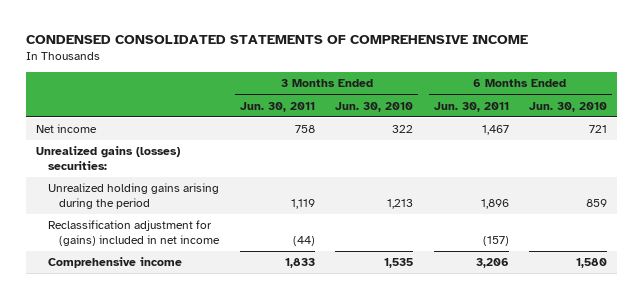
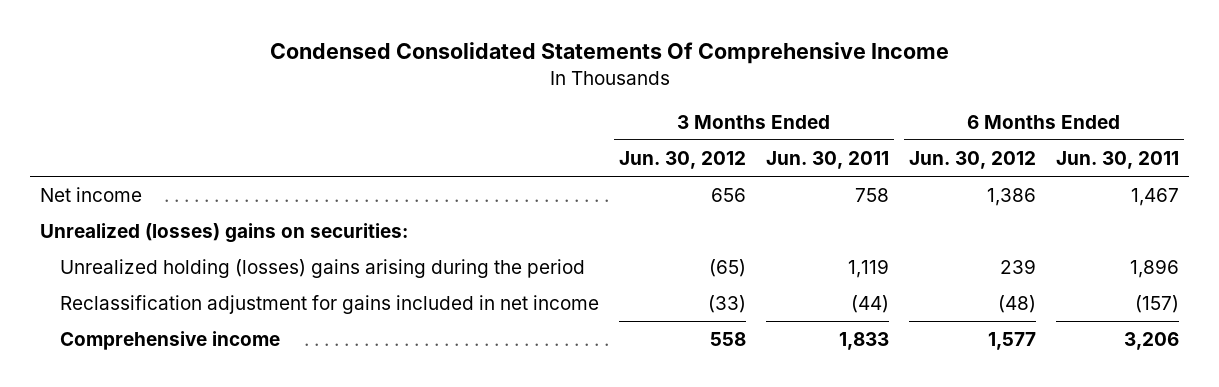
[25,35,528,45] CONDENSED CONSOLIDATED STATEMENTS OF COMPREHENSIVE INCOME -> [269,42,949,65] Condensed Consolidated Statements Of Comprehensive Income
[335,101,414,112] Jun. 30, 2010 -> none
[529,101,608,112] Jun. 30, 2010 -> none
none -> [619,150,747,169] Jun. 30, 2012
none -> [909,150,1037,169] Jun. 30, 2012
[35,146,180,171] Unrealized gains (losses) securities: -> [40,222,409,243] Unrealized (losses) gains on securities:
[47,183,219,210] Unrealized holding gains arising during the period -> [60,258,586,278] Unrealized holding (losses) gains arising during the period
[47,220,221,247] Reclassification adjustment for (gains) included in net income -> [60,294,600,314] Reclassification adjustment for gains included in net income

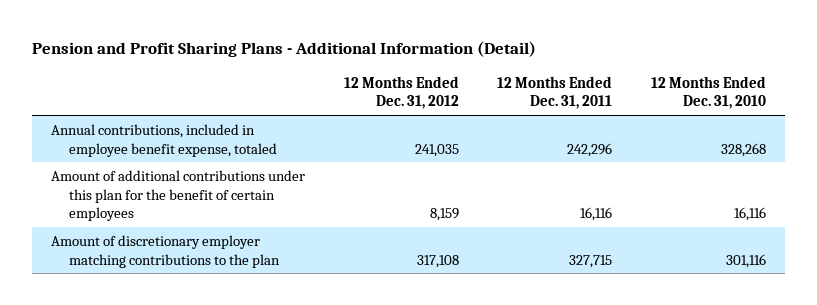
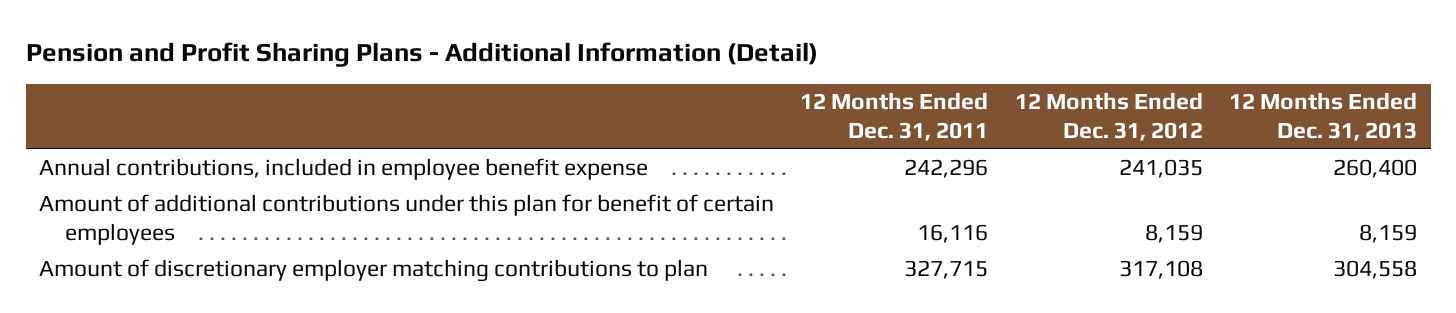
[650,75,766,110] 12 Months Ended Dec. 31, 2010 -> none
none -> [1229,92,1418,142] 12 Months Ended Dec. 31, 2013
[50,123,277,157] Annual contributions, included in employee benefit expense, totaled -> [39,158,649,181] Annual contributions, included in employee benefit expense
[50,169,305,222] Amount of additional contributions under this plan for the benefit of certain employees -> [39,194,775,246] Amount of additional contributions under this plan for benefit of certain employees
[50,234,280,268] Amount of discretionary employer matching contributions to the plan -> [39,259,709,283] Amount of discretionary employer matching contributions to plan

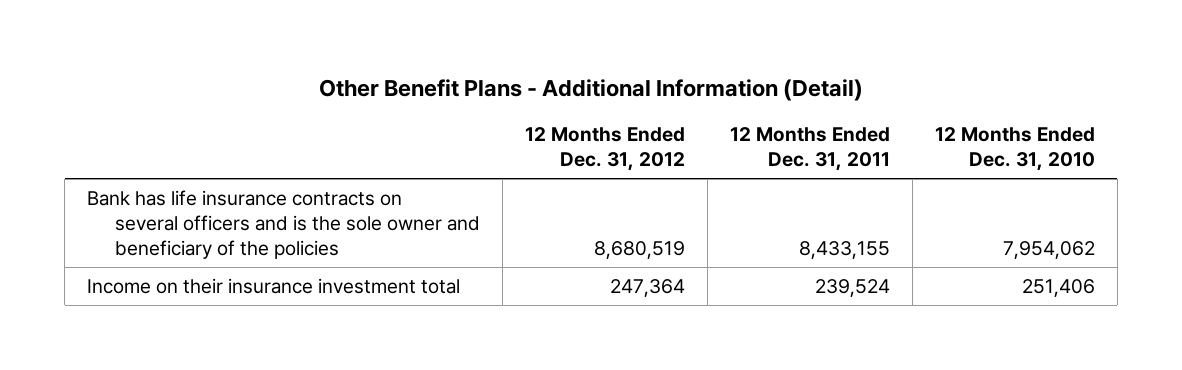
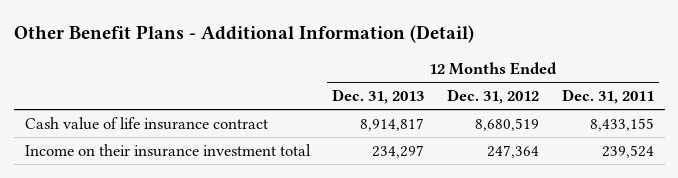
[934,127,1095,172] 12 Months Ended Dec. 31, 2010 -> none
none -> [332,89,425,105] Dec. 31, 2013
[87,189,481,259] Bank has life insurance contracts on several officers and is the sole owner and beneficiary of the policies -> [24,116,268,130] Cash value of life insurance contract

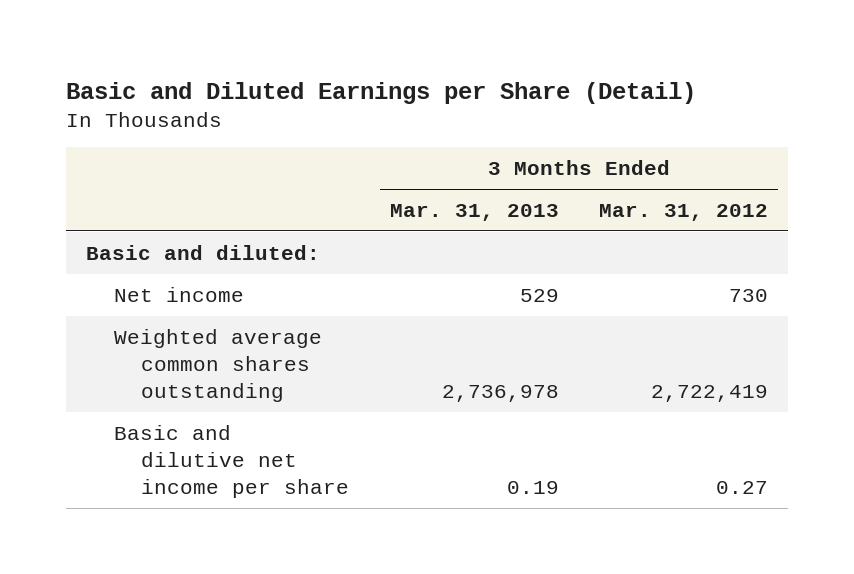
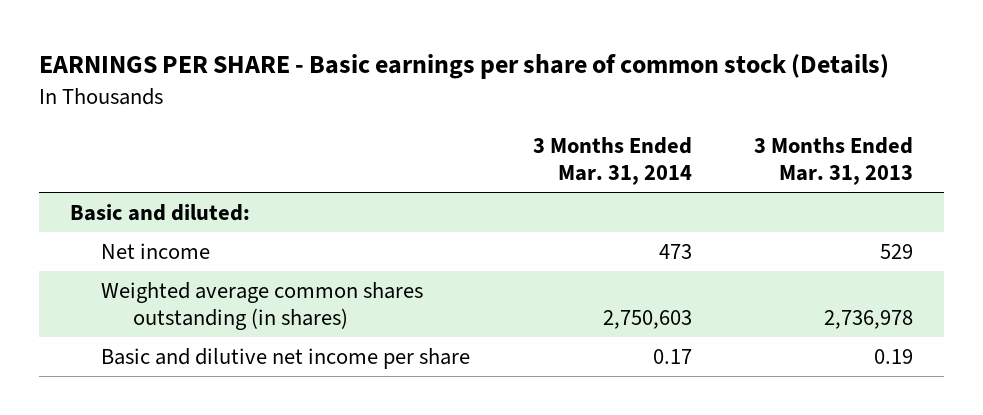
[66,81,697,104] Basic and Diluted Earnings per Share (Detail) -> [38,54,889,80] EARNINGS PER SHARE - Basic earnings per share of common stock (Details)
[598,203,768,221] Mar. 31, 2012 -> none
none -> [532,137,692,186] 3 Months Ended Mar. 31, 2014
[113,328,322,402] Weighted average common shares outstanding -> [101,281,424,330] Weighted average common shares outstanding (in shares)

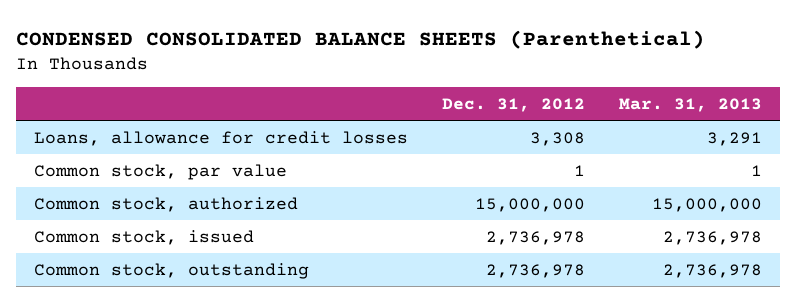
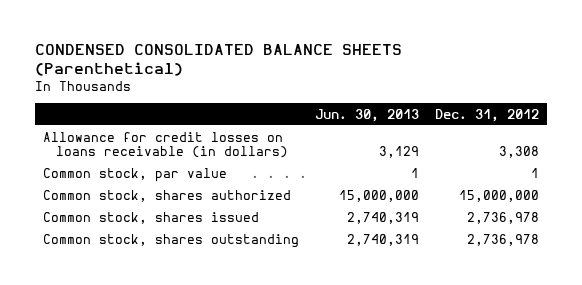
[619,98,763,113] Mar. 31, 2013 -> none
none -> [314,108,419,122] Jun. 30, 2013
[33,130,408,146] Loans, allowance for credit losses -> [43,131,288,159] Allowance for credit losses on loans receivable (in dollars)
[33,196,298,212] Common stock, authorized -> [43,189,292,202] Common stock, shares authorized
[33,229,254,245] Common stock, issued -> [43,211,260,224] Common stock, shares issued
[33,262,309,279] Common stock, outstanding -> [43,233,300,248] Common stock, shares outstanding

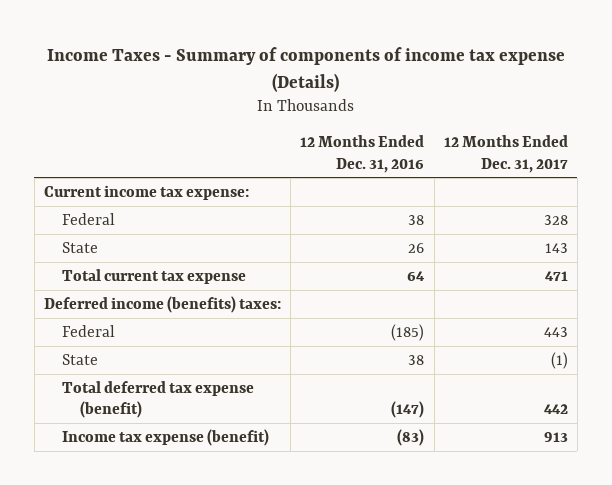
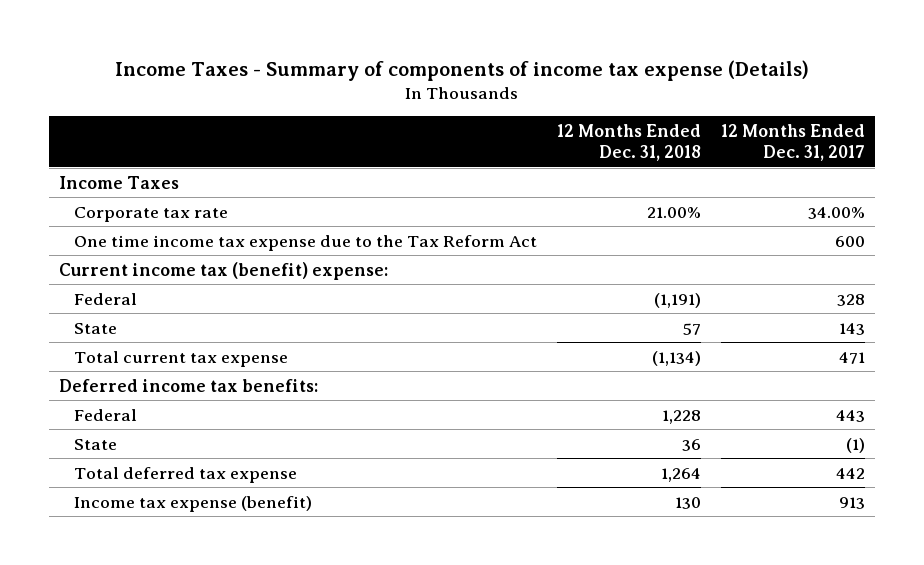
[300,135,425,173] 12 Months Ended Dec. 31, 2016 -> none
none -> [556,124,701,161] 12 Months Ended Dec. 31, 2018
none -> [58,175,179,189] Income Taxes
none -> [73,206,228,222] Corporate tax rate
none -> [73,234,537,251] One time income tax expense due to the Tax Reform Act
[43,184,249,200] Current income tax expense: -> [58,261,388,280] Current income tax (benefit) expense:
[43,295,281,313] Deferred income (benefits) taxes: -> [58,378,318,392] Deferred income tax benefits:
[62,380,255,418] Total deferred tax expense (benefit) -> [73,466,297,483] Total deferred tax expense

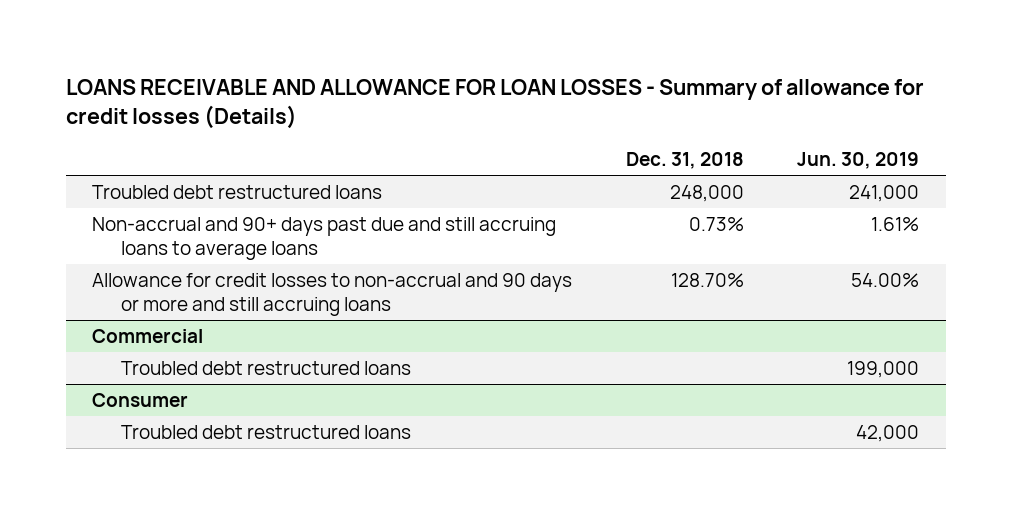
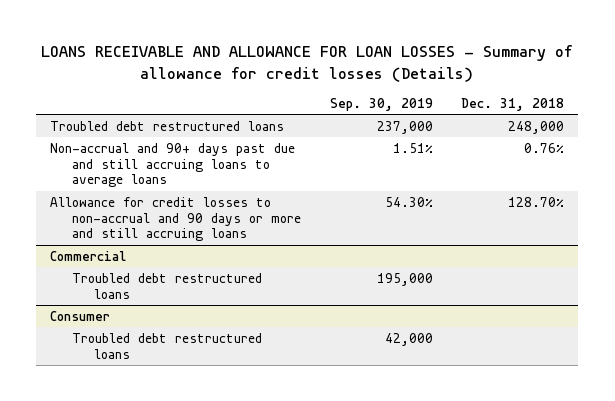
[797,152,920,170] Jun. 30, 2019 -> none
none -> [329,98,433,112] Sep. 30, 2019
[688,216,744,231] 0.73% -> [524,142,565,153] 0.76%

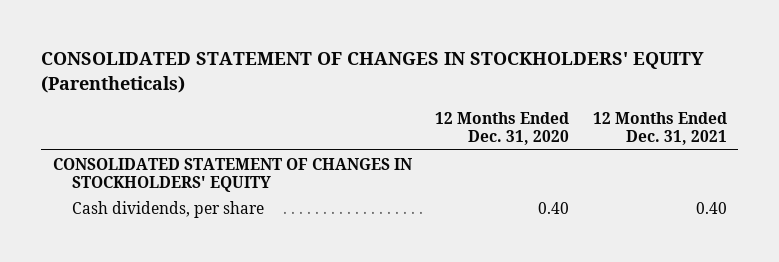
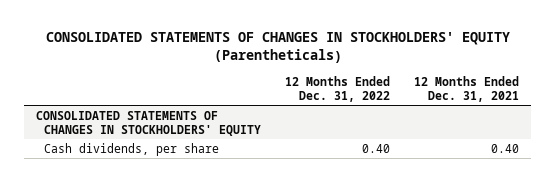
[40,52,704,93] CONSOLIDATED STATEMENT OF CHANGES IN STOCKHOLDERS' EQUITY (Parentheticals) -> [45,32,510,64] CONSOLIDATED STATEMENTS OF CHANGES IN STOCKHOLDERS' EQUITY (Parentheticals)
[435,111,570,146] 12 Months Ended Dec. 31, 2020 -> none
none -> [285,75,391,102] 12 Months Ended Dec. 31, 2022
[52,157,412,193] CONSOLIDATED STATEMENT OF CHANGES IN STOCKHOLDERS' EQUITY -> [35,110,262,137] CONSOLIDATED STATEMENTS OF CHANGES IN STOCKHOLDERS' EQUITY

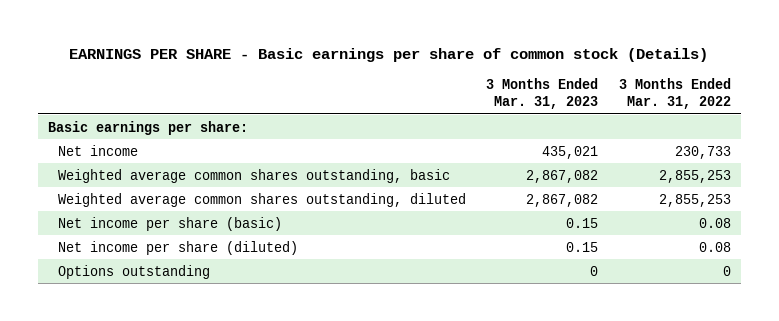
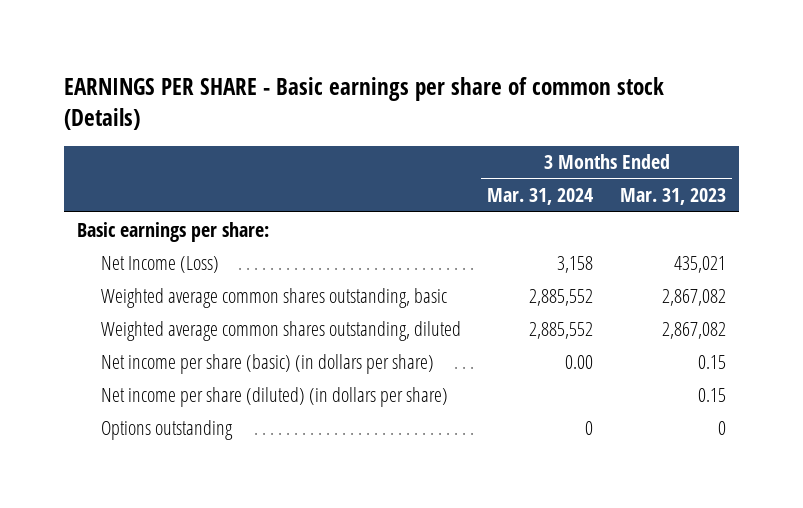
[618,78,731,109] 3 Months Ended Mar. 31, 2022 -> none
none -> [487,188,594,206] Mar. 31, 2024
[58,144,139,156] Net income -> [101,255,220,273] Net Income (Loss)
[58,216,283,231] Net income per share (basic) -> [101,353,435,374] Net income per share (basic) (in dollars per share)
[58,240,299,255] Net income per share (diluted) -> [101,386,449,407] Net income per share (diluted) (in dollars per share)

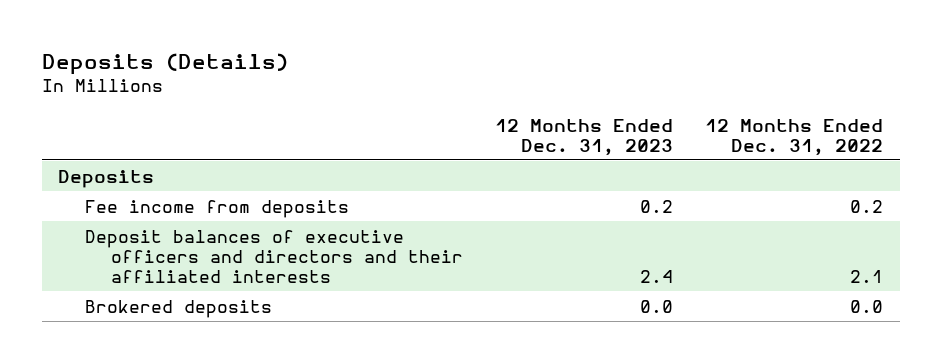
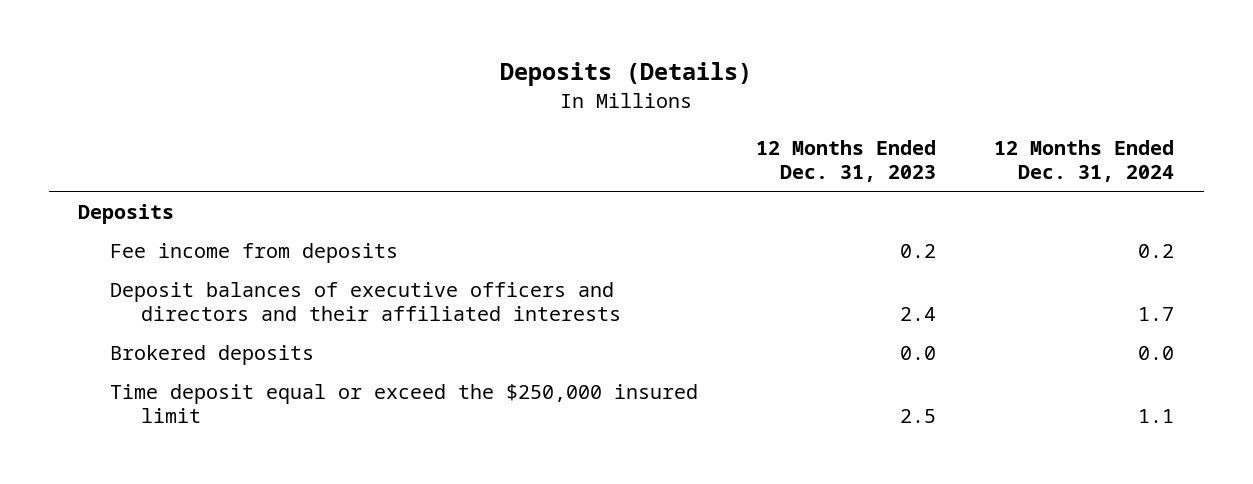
[705,118,884,156] 12 Months Ended Dec. 31, 2022 -> none
none -> [994,139,1175,183] 12 Months Ended Dec. 31, 2024
none -> [109,383,698,424] Time deposit equal or exceed the $250,000 insured limit

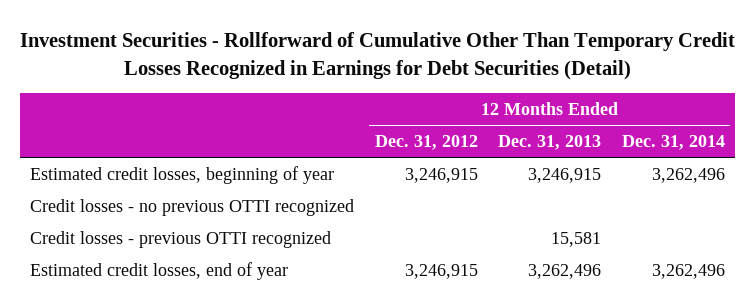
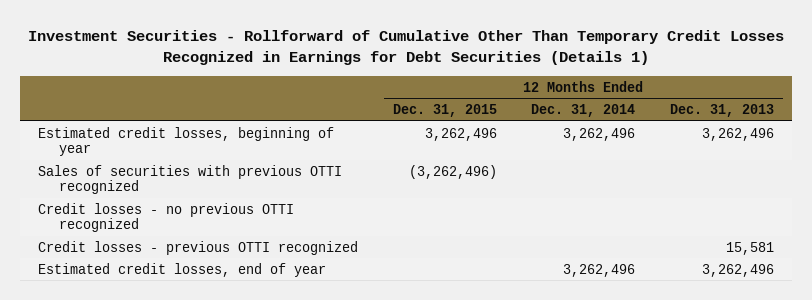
[19,32,735,80] Investment Securities - Rollforward of Cumulative Other Than Temporary Credit Losses Recognized in Earnings for Debt Securities (Detail) -> [28,30,785,66] Investment Securities - Rollforward of Cumulative Other Than Temporary Credit Losses Recognized in Earnings for Debt Securities (Details 1)
[374,135,478,151] Dec. 31, 2012 -> none
none -> [392,103,497,117] Dec. 31, 2015
[528,167,602,183] 3,246,915 -> [702,127,775,141] 3,262,496
none -> [37,164,342,195] Sales of securities with previous OTTI recognized

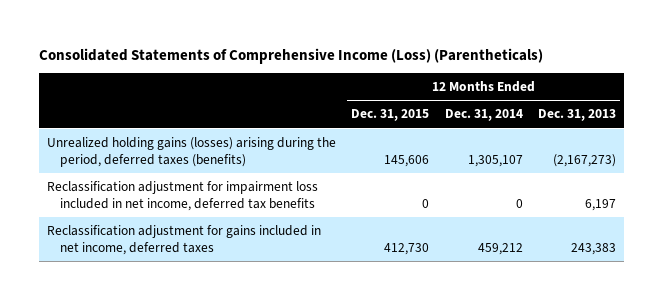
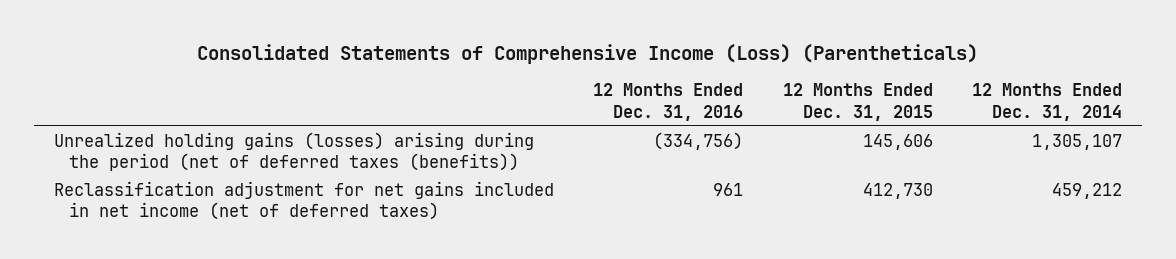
[538,109,617,122] Dec. 31, 2013 -> none
none -> [593,83,744,121] 12 Months Ended Dec. 31, 2016
[46,225,321,256] Reclassification adjustment for gains included in net income, deferred taxes -> none
[46,137,336,168] Unrealized holding gains (losses) arising during the period, deferred taxes (benefits) -> [53,132,534,172] Unrealized holding gains (losses) arising during the period (net of deferred taxes (benefits))
[46,181,318,212] Reclassification adjustment for impairment loss included in net income, deferred tax benefits -> [53,181,554,221] Reclassification adjustment for net gains included in net income (net of deferred taxes)
[422,199,430,209] 0 -> [862,183,933,200] 412,730
[515,199,523,209] 0 -> [1052,183,1123,200] 459,212

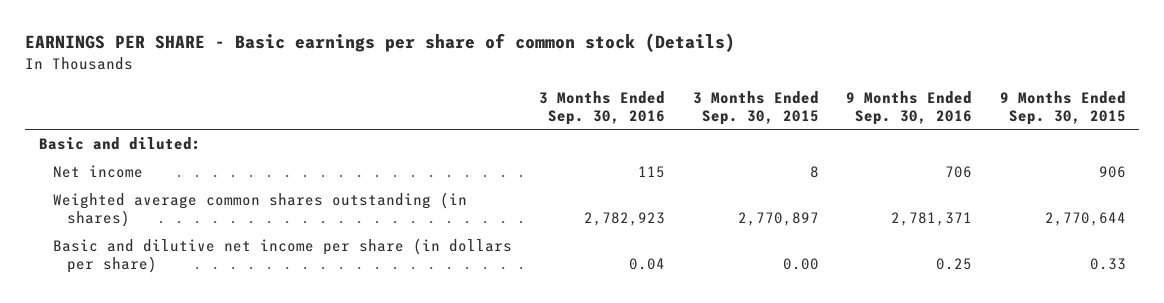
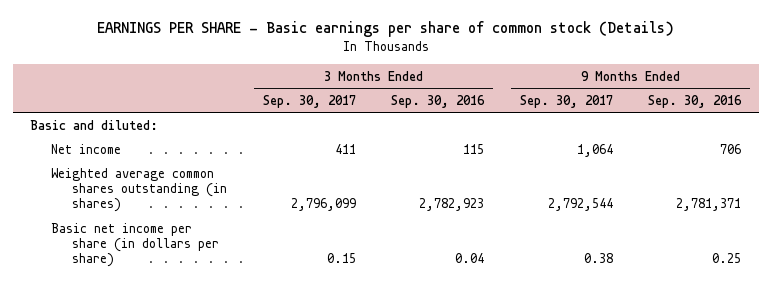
[692,91,819,125] 3 Months Ended Sep. 30, 2015 -> none
[999,91,1126,125] 9 Months Ended Sep. 30, 2015 -> none
none -> [262,94,356,108] Sep. 30, 2017
none -> [519,94,613,108] Sep. 30, 2017
[52,238,512,273] Basic and dilutive net income per share (in dollars per share) -> [51,222,220,268] Basic net income per share (in dollars per share)

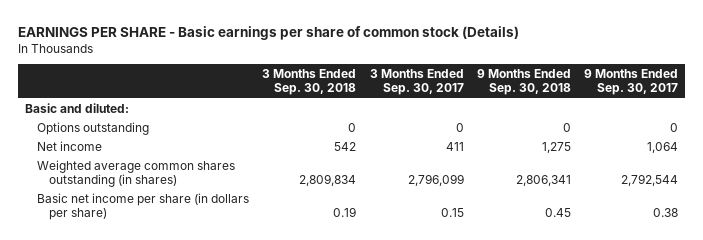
[391,94,486,108] Sep. 30, 2016 -> none
[648,94,743,108] Sep. 30, 2016 -> none
none -> [262,69,357,96] 3 Months Ended Sep. 30, 2018
none -> [477,69,572,96] 9 Months Ended Sep. 30, 2018
none -> [36,121,149,135] Options outstanding

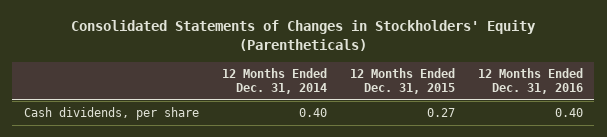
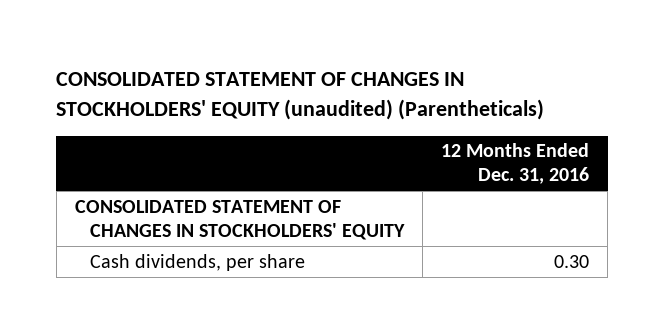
[71,20,537,51] Consolidated Statements of Changes in Stockholders' Equity (Parentheticals) -> [56,72,545,121] CONSOLIDATED STATEMENT OF CHANGES IN STOCKHOLDERS' EQUITY (unaudited) (Parentheticals)
[221,68,327,95] 12 Months Ended Dec. 31, 2014 -> none
[349,68,455,95] 12 Months Ended Dec. 31, 2015 -> none
none -> [75,199,405,240] CONSOLIDATED STATEMENT OF CHANGES IN STOCKHOLDERS' EQUITY
[554,108,583,118] 0.40 -> [554,254,590,268] 0.30

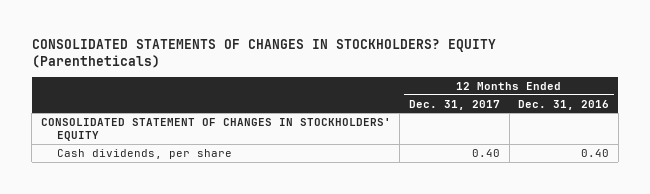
[56,72,545,121] CONSOLIDATED STATEMENT OF CHANGES IN STOCKHOLDERS' EQUITY (unaudited) (Parentheticals) -> [31,38,496,69] CONSOLIDATED STATEMENTS OF CHANGES IN STOCKHOLDERS? EQUITY (Parentheticals)
none -> [408,99,500,110] Dec. 31, 2017
[554,254,590,268] 0.30 -> [581,148,610,157] 0.40

